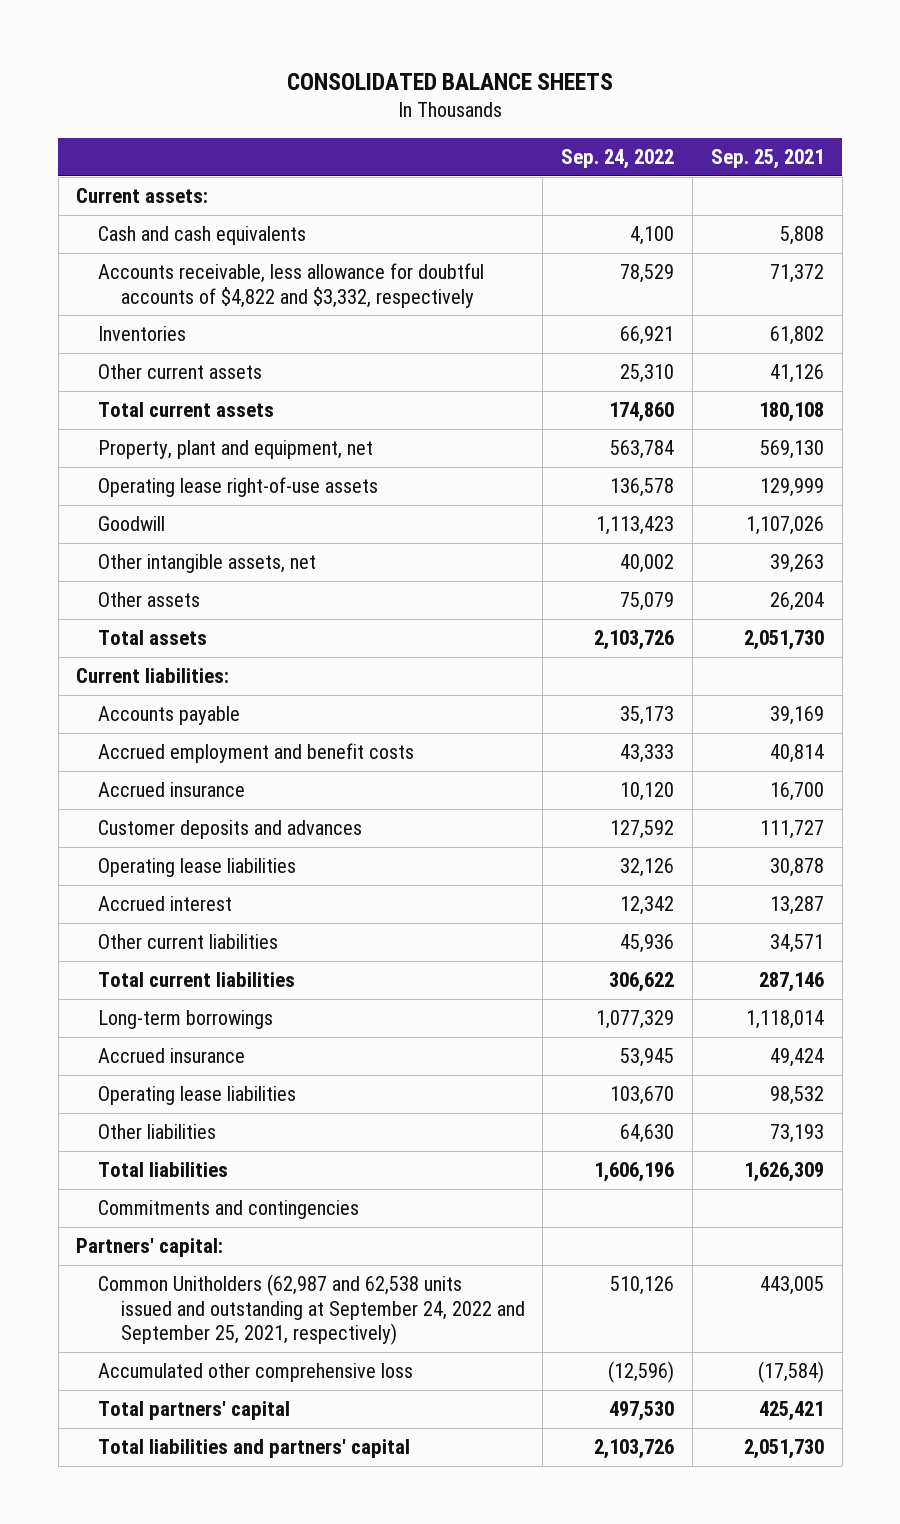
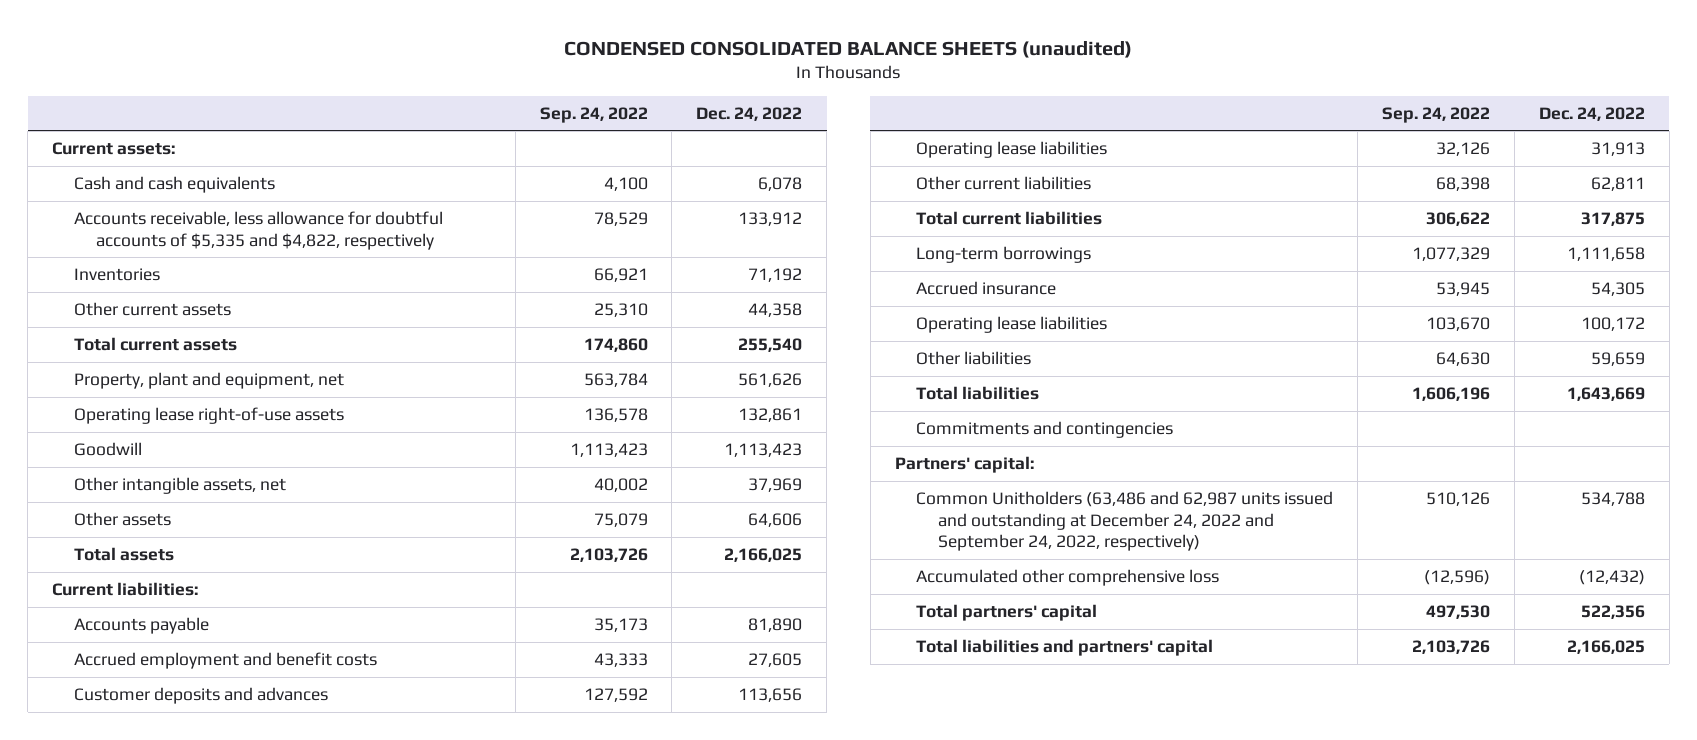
[287,72,614,90] CONSOLIDATED BALANCE SHEETS -> [564,40,1133,58] CONDENSED CONSOLIDATED BALANCE SHEETS (unaudited)
[710,149,824,170] Sep. 25, 2021 -> none
none -> [696,106,803,121] Dec. 24, 2022
[98,263,485,308] Accounts receivable, less allowance for doubtful accounts of $4,822 and $3,332, respectively -> [73,210,443,250] Accounts receivable, less allowance for doubtful accounts of $5,335 and $4,822, respectively
[98,782,246,798] Accrued insurance -> none
[98,896,233,912] Accrued interest -> none
[620,934,675,954] 45,936 -> [1436,176,1491,191] 68,398
[98,1274,525,1345] Common Unitholders (62,987 and 62,538 units issued and outstanding at September 24, 2022 and September 25, 2021, respectively) -> [916,490,1334,552] Common Unitholders (63,486 and 62,987 units issued and outstanding at December 24, 2022 and September 24, 2022, respectively)

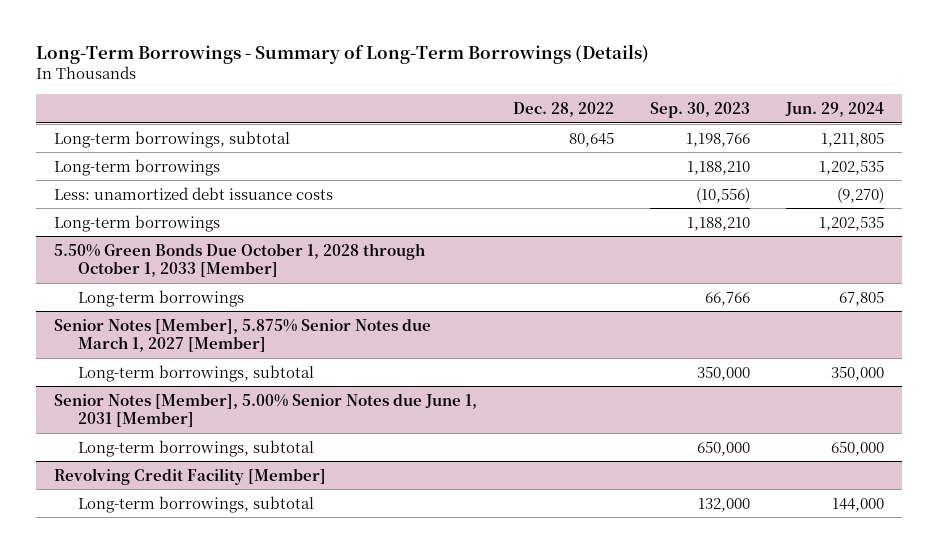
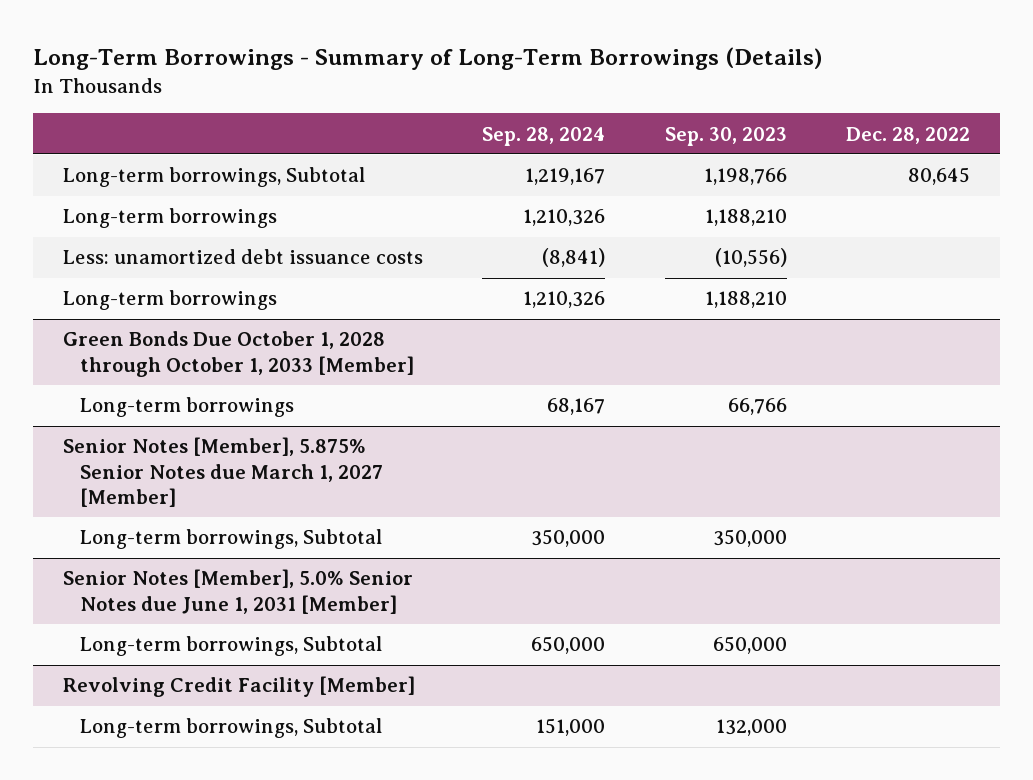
[785,101,885,117] Jun. 29, 2024 -> none
none -> [482,126,606,146] Sep. 28, 2024
[54,130,291,148] Long-term borrowings, subtotal -> [63,167,366,188] Long-term borrowings, Subtotal
[54,242,426,278] 5.50% Green Bonds Due October 1, 2028 through October 1, 2033 [Member] -> [63,331,414,377] Green Bonds Due October 1, 2028 through October 1, 2033 [Member]
[78,364,315,382] Long-term borrowings, subtotal -> [79,529,382,550] Long-term borrowings, Subtotal
[54,393,478,428] Senior Notes [Member], 5.00% Senior Notes due June 1, 2031 [Member] -> [63,569,414,614] Senior Notes [Member], 5.0% Senior Notes due June 1, 2031 [Member]
[78,439,315,457] Long-term borrowings, subtotal -> [79,636,382,657] Long-term borrowings, Subtotal
[78,495,315,513] Long-term borrowings, subtotal -> [79,718,382,739] Long-term borrowings, Subtotal

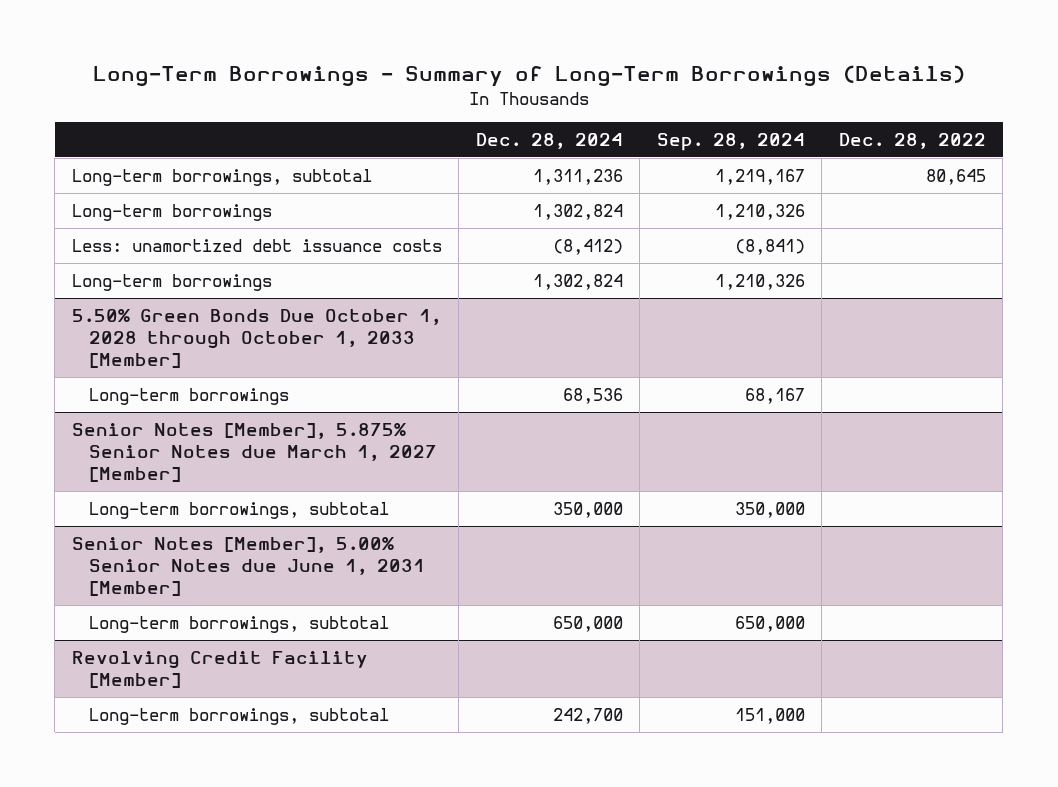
[664,126,787,146] Sep. 30, 2023 -> none
none -> [475,132,623,149] Dec. 28, 2024
[63,167,366,188] Long-term borrowings, Subtotal -> [71,168,372,186] Long-term borrowings, subtotal
[63,331,414,377] Green Bonds Due October 1, 2028 through October 1, 2033 [Member] -> [71,308,441,368] 5.50% Green Bonds Due October 1, 2028 through October 1, 2033 [Member]
[79,529,382,550] Long-term borrowings, Subtotal -> [88,501,389,519] Long-term borrowings, subtotal
[63,569,414,614] Senior Notes [Member], 5.0% Senior Notes due June 1, 2031 [Member] -> [71,536,425,596] Senior Notes [Member], 5.00% Senior Notes due June 1, 2031 [Member]
[79,636,382,657] Long-term borrowings, Subtotal -> [88,615,389,633] Long-term borrowings, subtotal
[79,718,382,739] Long-term borrowings, Subtotal -> [88,707,389,725] Long-term borrowings, subtotal

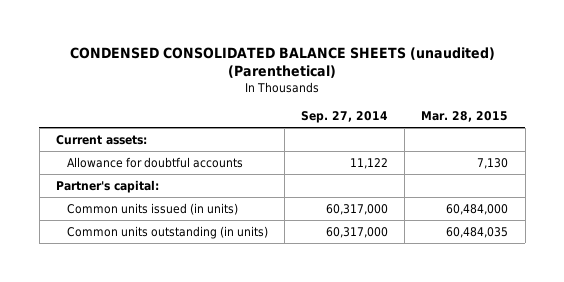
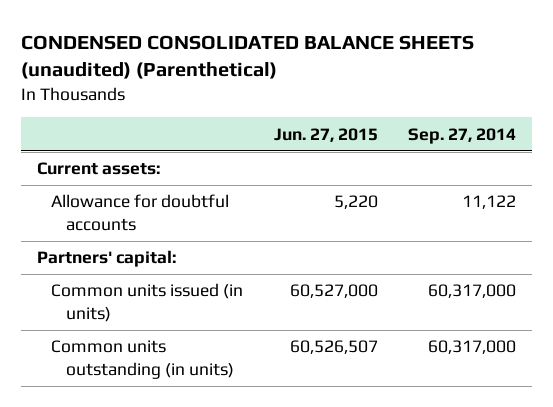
[421,111,509,123] Mar. 28, 2015 -> none
none -> [273,127,378,142] Jun. 27, 2015
[56,179,160,193] Partner's capital: -> [36,250,176,268] Partners' capital:

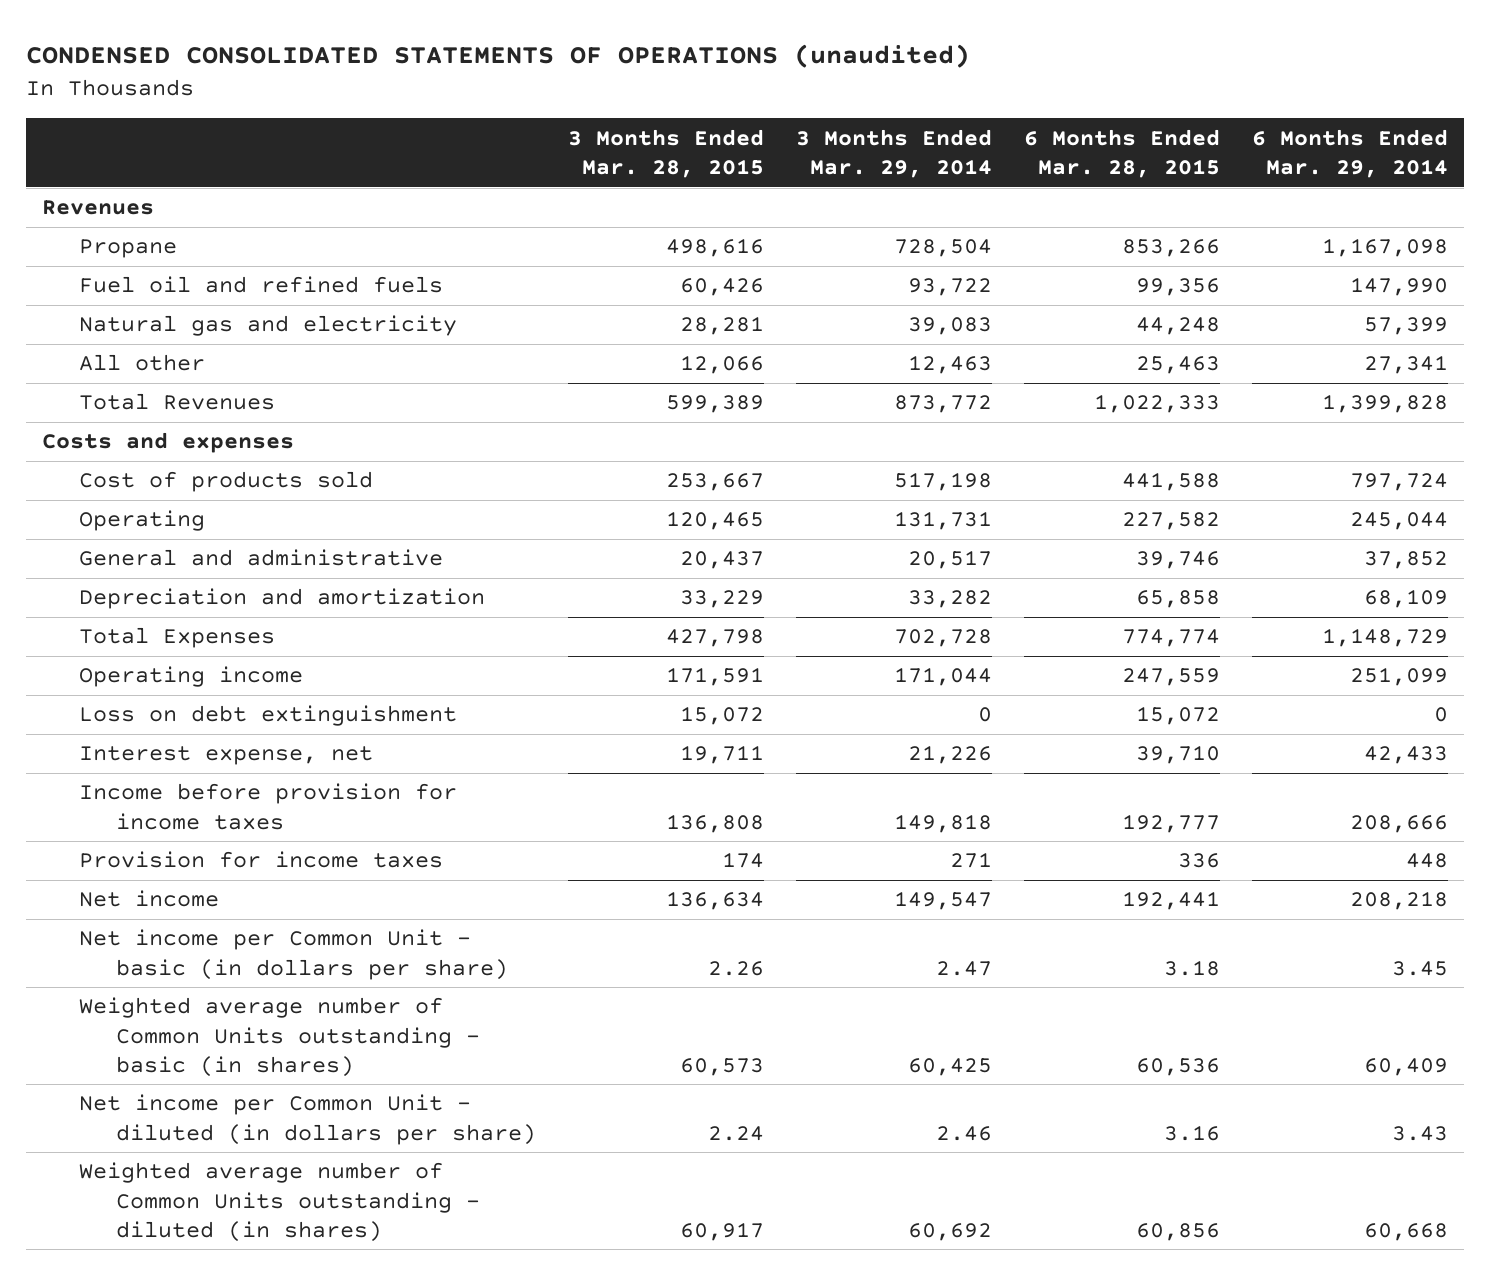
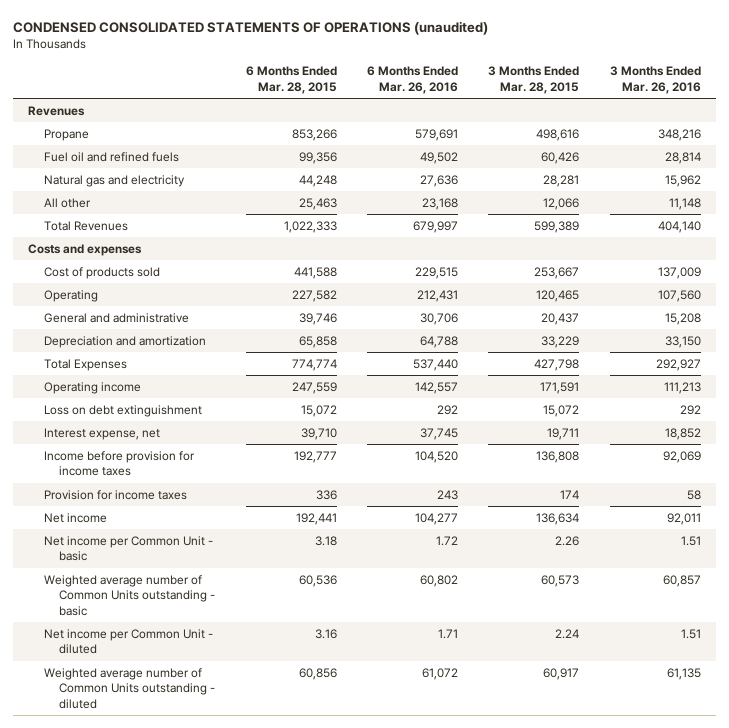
[795,128,992,179] 3 Months Ended Mar. 29, 2014 -> none
[1251,128,1448,179] 6 Months Ended Mar. 29, 2014 -> none
none -> [366,66,458,94] 6 Months Ended Mar. 26, 2016
none -> [609,66,701,94] 3 Months Ended Mar. 26, 2016
[79,929,509,980] Net income per Common Unit - basic (in dollars per share) -> [43,535,213,562] Net income per Common Unit - basic
[79,997,481,1077] Weighted average number of Common Units outstanding - basic (in shares) -> [43,574,216,616] Weighted average number of Common Units outstanding - basic
[79,1094,537,1145] Net income per Common Unit - diluted (in dollars per share) -> [43,628,213,655] Net income per Common Unit - diluted
[79,1162,481,1242] Weighted average number of Common Units outstanding - diluted (in shares) -> [43,667,216,709] Weighted average number of Common Units outstanding - diluted

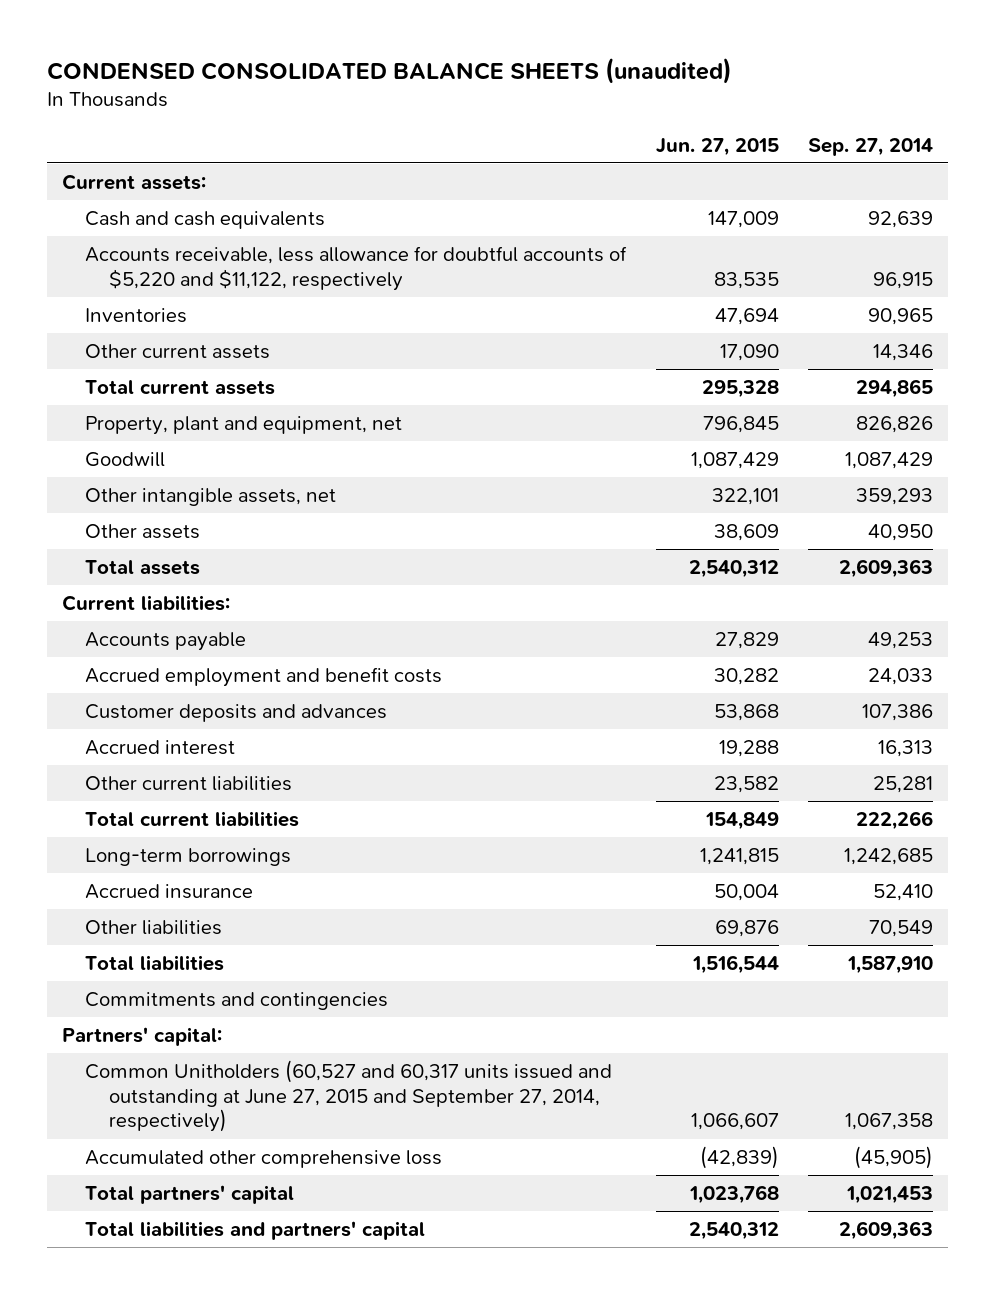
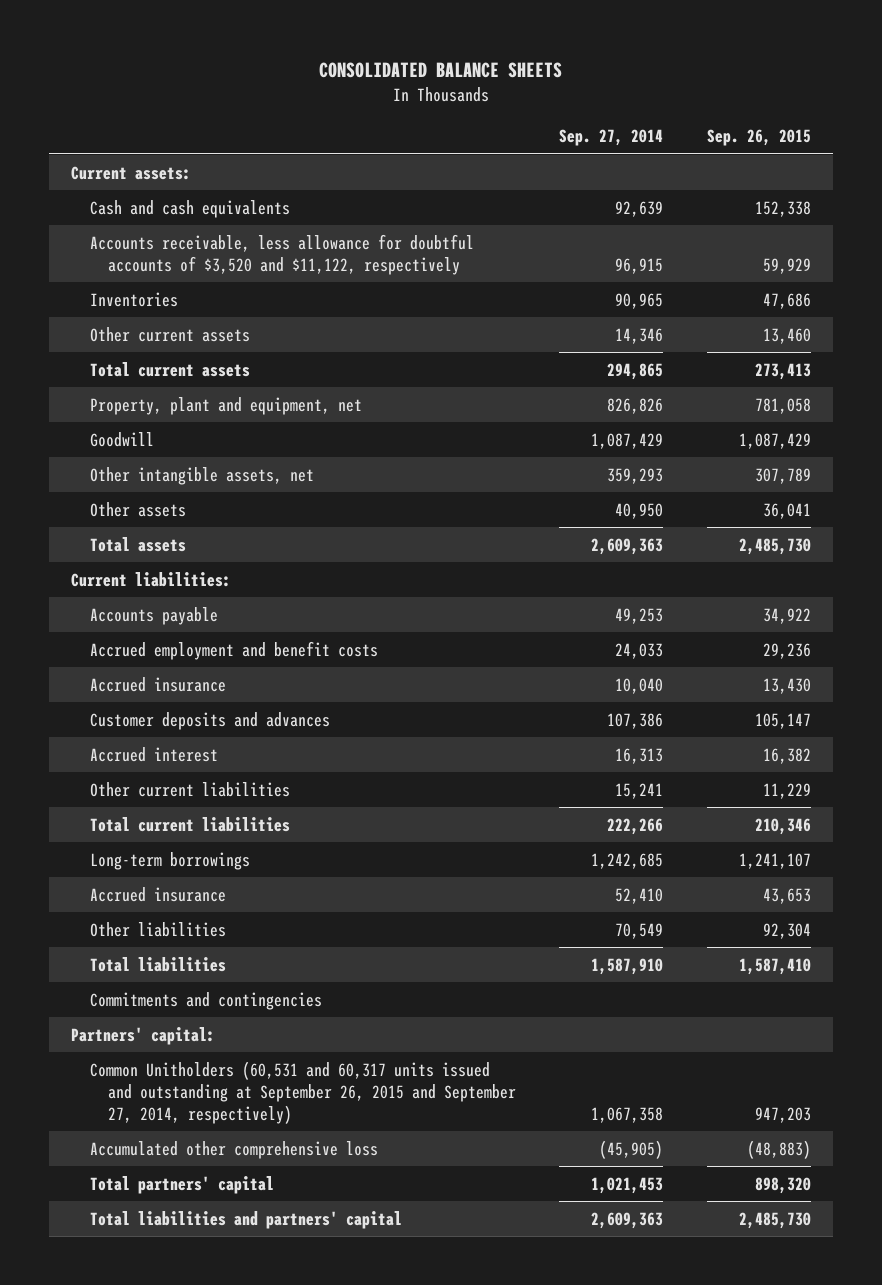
[47,57,733,84] CONDENSED CONSOLIDATED BALANCE SHEETS (unaudited) -> [319,61,563,78] CONSOLIDATED BALANCE SHEETS
[655,137,779,156] Jun. 27, 2015 -> none
none -> [706,129,811,147] Sep. 26, 2015
[85,246,628,291] Accounts receivable, less allowance for doubtful accounts of $5,220 and $11,122, respectively -> [89,233,474,275] Accounts receivable, less allowance for doubtful accounts of $3,520 and $11,122, respectively
none -> [89,676,226,692] Accrued insurance
[872,776,933,794] 25,281 -> [615,782,664,799] 15,241
[85,1060,613,1133] Common Unitholders (60,527 and 60,317 units issued and outstanding at June 27, 2015 and September 27, 2014, respectively) -> [89,1060,517,1124] Common Unitholders (60,531 and 60,317 units issued and outstanding at September 26, 2015 and September 27, 2014, respectively)

